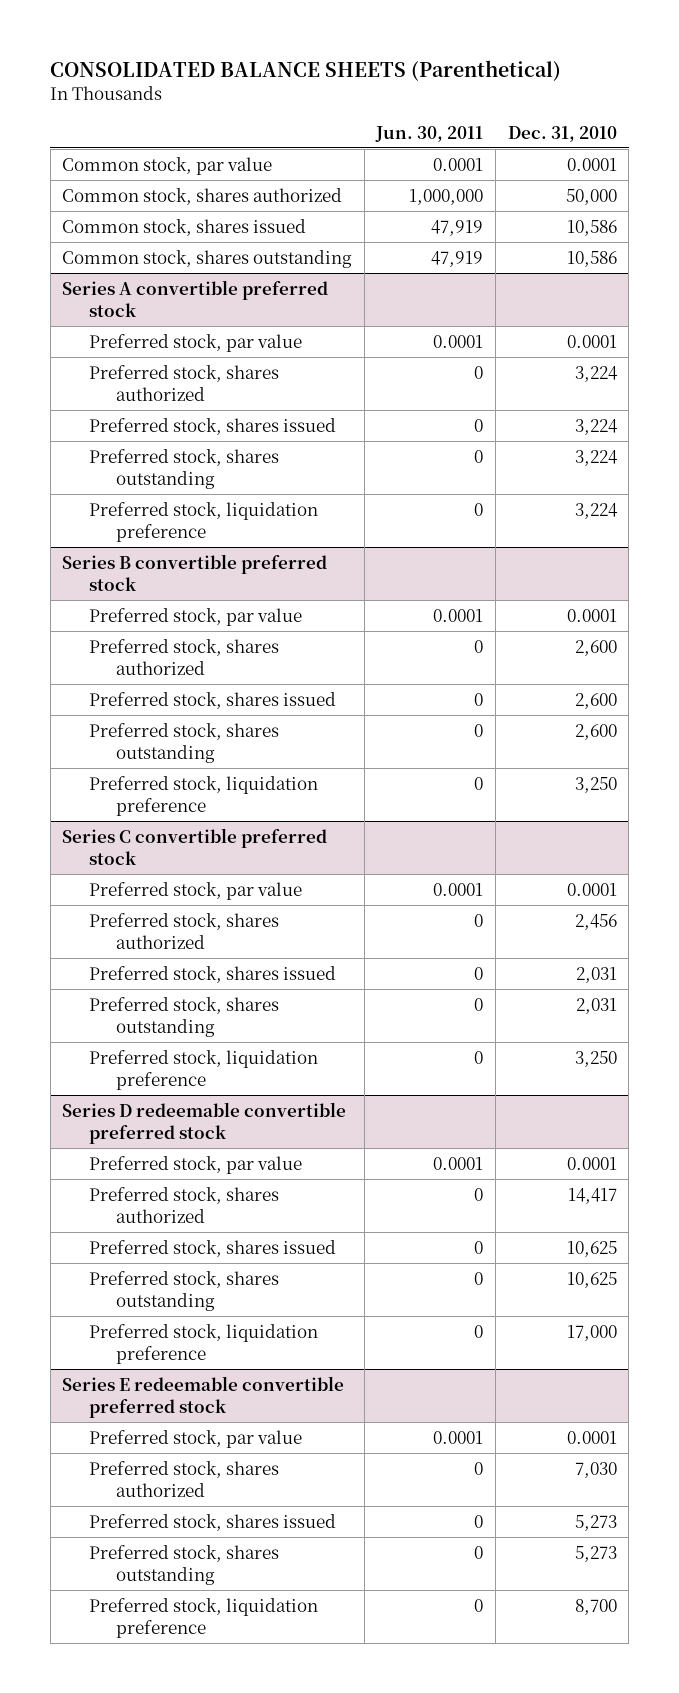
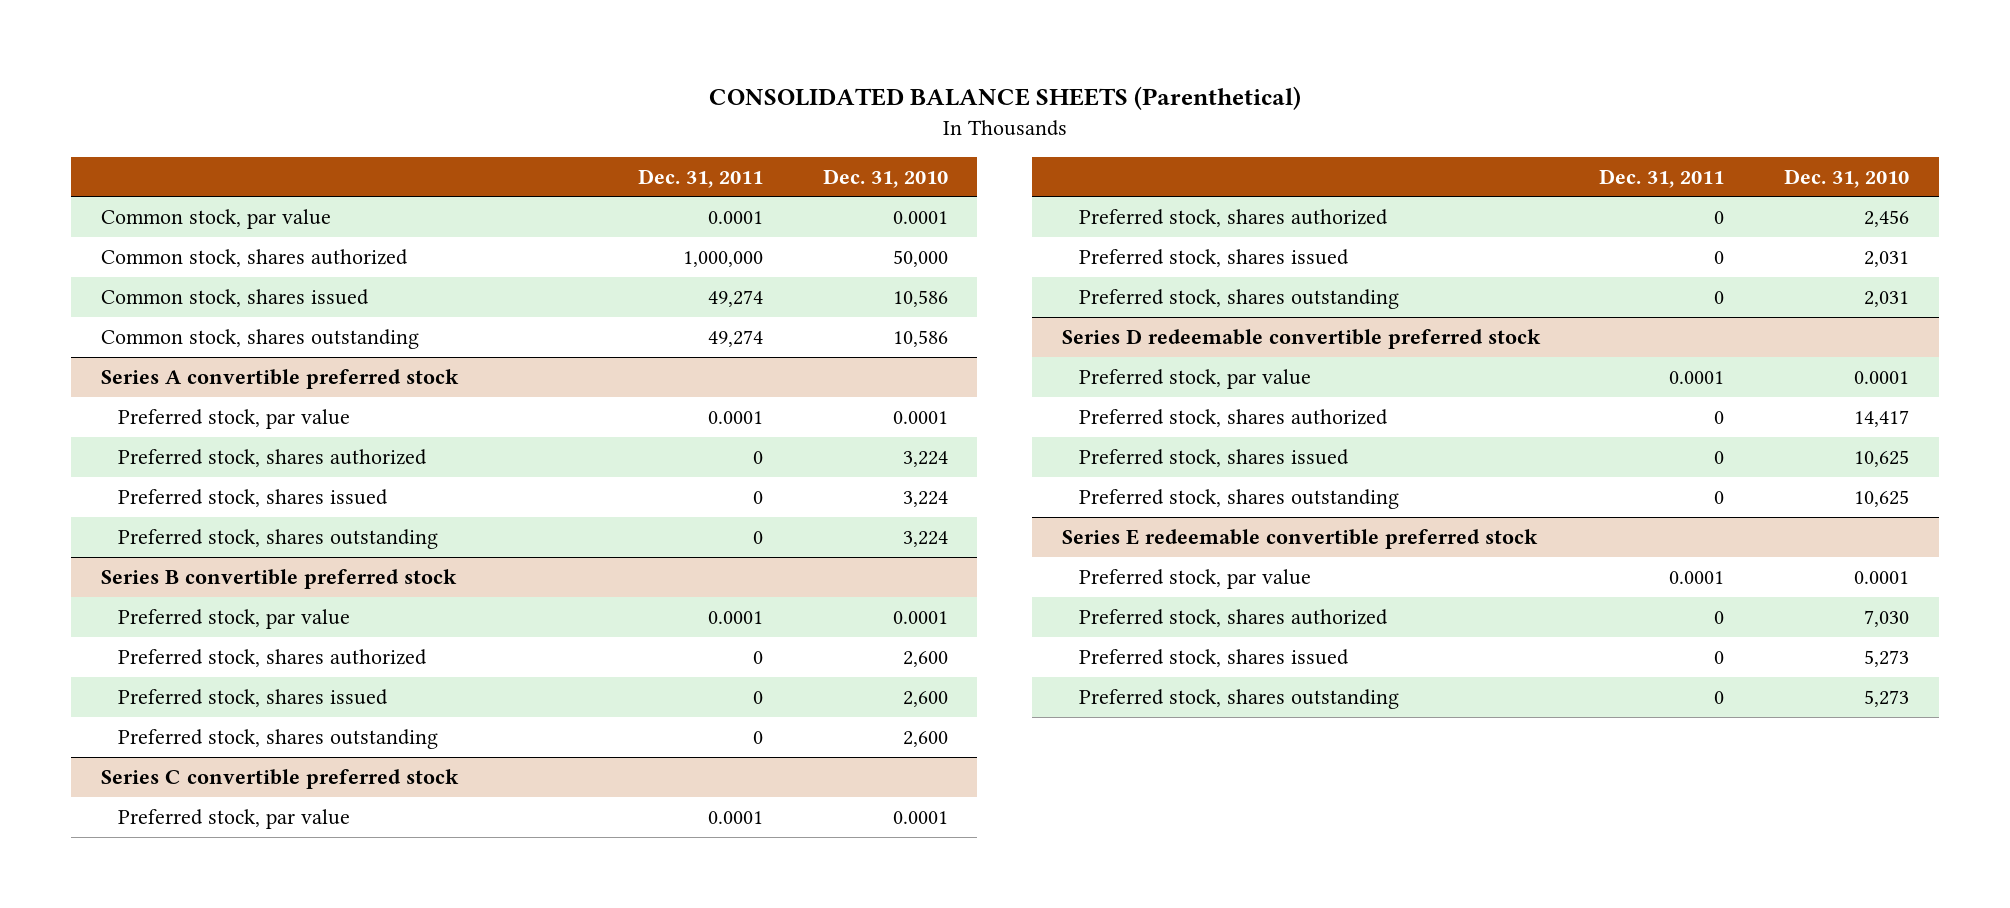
[375,125,484,142] Jun. 30, 2011 -> none
none -> [638,168,764,188] Dec. 31, 2011
[88,501,318,542] Preferred stock, liquidation preference -> none
[88,775,318,816] Preferred stock, liquidation preference -> none
[88,1049,318,1090] Preferred stock, liquidation preference -> none
[88,1323,318,1364] Preferred stock, liquidation preference -> none
[88,1597,318,1638] Preferred stock, liquidation preference -> none

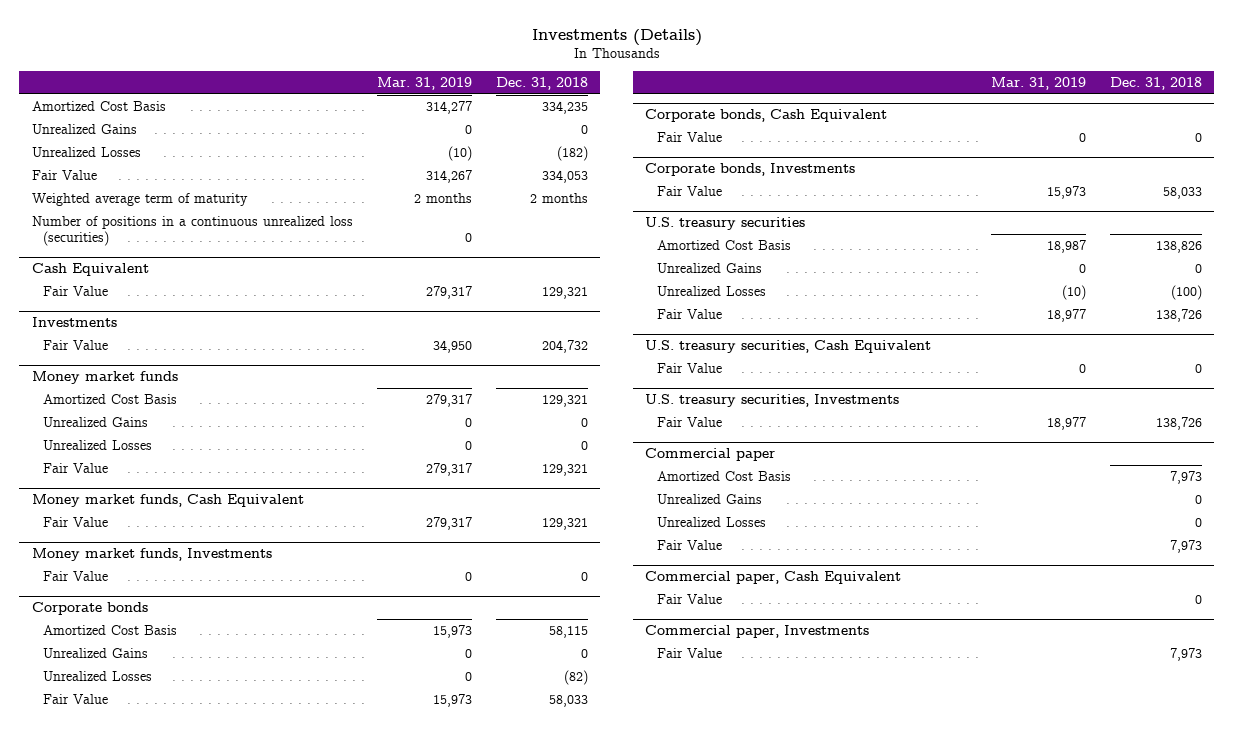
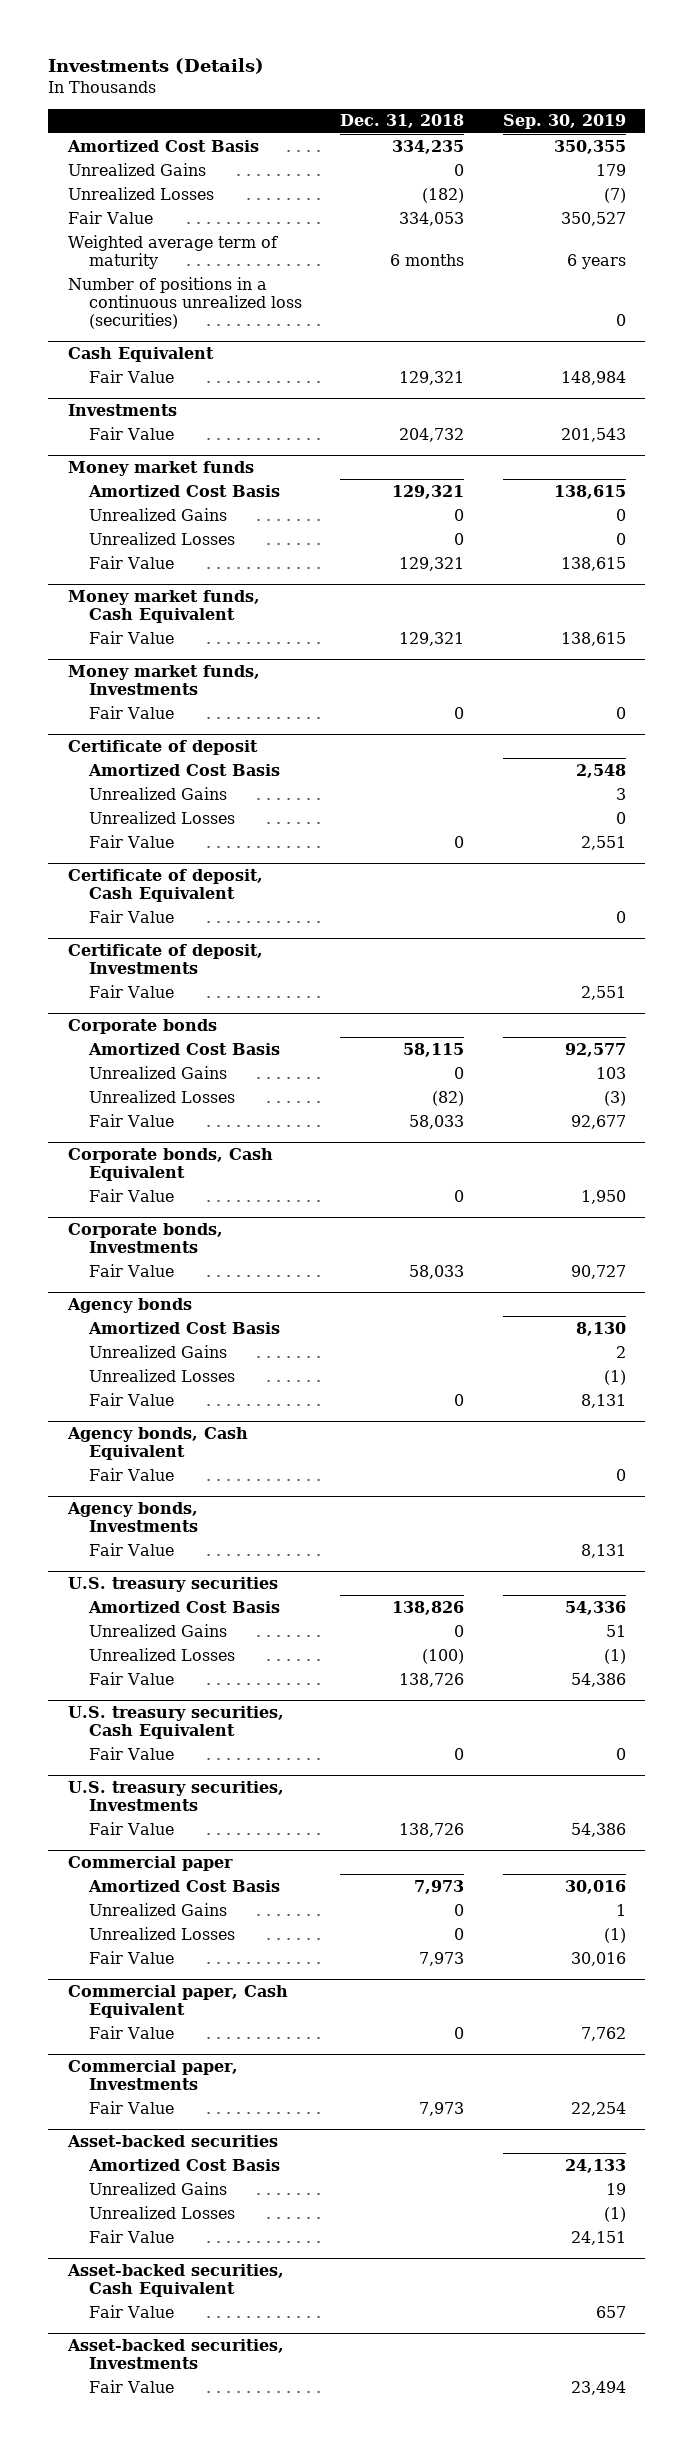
[376,77,472,91] Mar. 31, 2019 -> none
none -> [502,114,626,130] Sep. 30, 2019
[529,192,588,203] 2 months -> [390,253,465,266] 6 months
none -> [67,739,258,755] Certificate of deposit
none -> [87,763,280,776] Amortized Cost Basis
none -> [88,786,227,800] Unrealized Gains
none -> [88,810,235,824] Unrealized Losses
none -> [88,834,174,848] Fair Value
none -> [67,868,263,902] Certificate of deposit, Cash Equivalent
none -> [88,909,174,923] Fair Value
none -> [67,943,263,974] Certificate of deposit, Investments
none -> [88,984,174,998] Fair Value
none -> [66,1297,192,1313] Agency bonds
none -> [87,1321,280,1334] Amortized Cost Basis
none -> [88,1344,227,1358] Unrealized Gains
none -> [88,1368,235,1382] Unrealized Losses
none -> [88,1392,174,1406] Fair Value
none -> [66,1426,248,1460] Agency bonds, Cash Equivalent
none -> [88,1467,174,1481] Fair Value
none -> [66,1501,198,1532] Agency bonds, Investments
none -> [88,1542,174,1556] Fair Value
none -> [66,2134,278,2147] Asset-backed securities
none -> [87,2158,280,2171] Amortized Cost Basis
none -> [88,2181,227,2195] Unrealized Gains
none -> [88,2205,235,2219] Unrealized Losses
none -> [88,2229,174,2243] Fair Value
none -> [66,2263,284,2297] Asset-backed securities, Cash Equivalent
none -> [88,2304,174,2318] Fair Value
none -> [66,2338,284,2369] Asset-backed securities, Investments
none -> [88,2379,174,2393] Fair Value

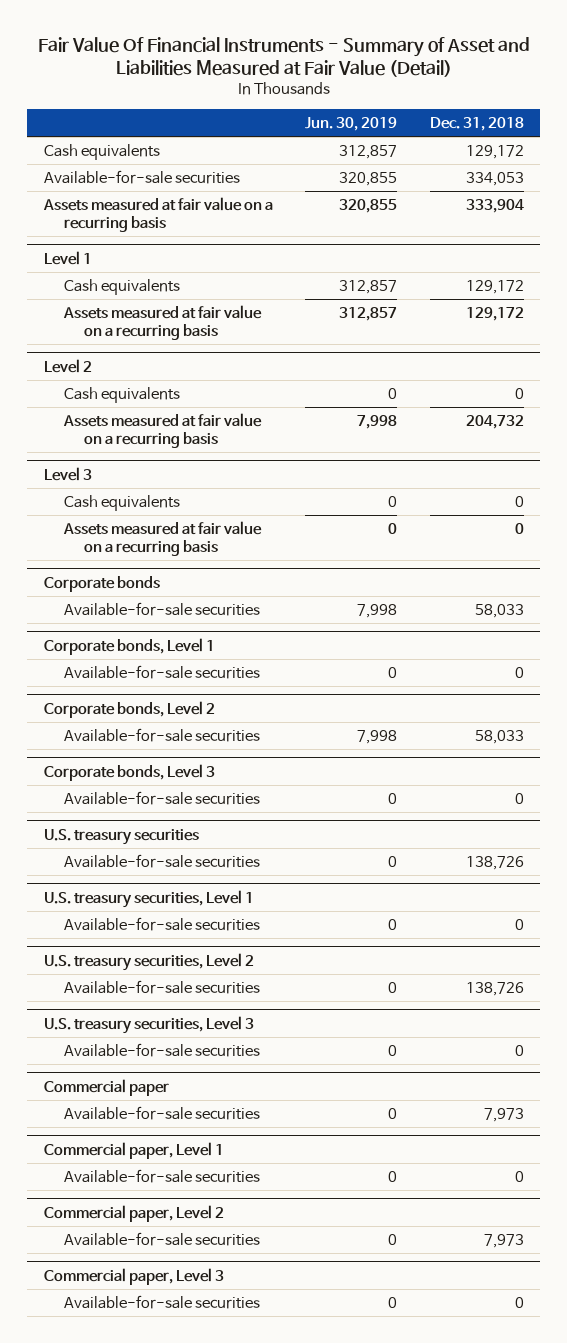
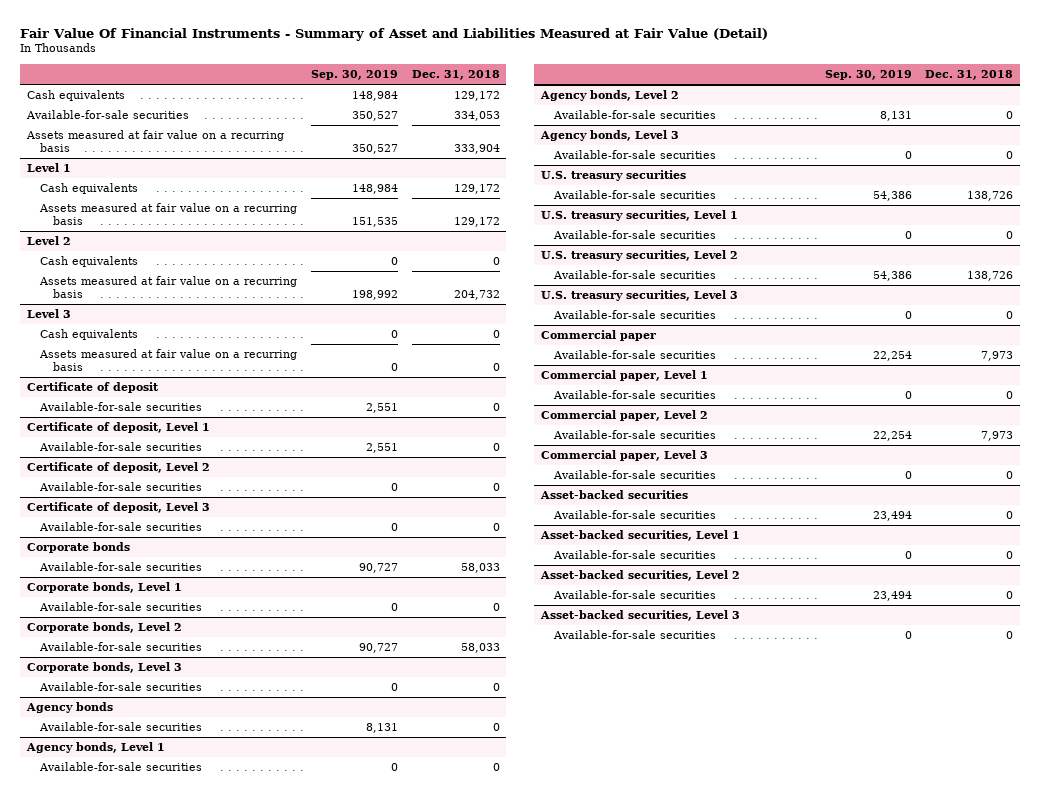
[305,117,398,132] Jun. 30, 2019 -> none
none -> [310,69,398,80] Sep. 30, 2019
none -> [27,382,160,394] Certificate of deposit
none -> [39,402,203,412] Available-for-sale securities
none -> [27,422,211,434] Certificate of deposit, Level 1
none -> [39,442,203,452] Available-for-sale securities
none -> [27,462,211,474] Certificate of deposit, Level 2
none -> [39,482,203,492] Available-for-sale securities
none -> [27,502,211,514] Certificate of deposit, Level 3
none -> [39,522,203,532] Available-for-sale securities
none -> [26,702,114,714] Agency bonds
none -> [39,722,203,732] Available-for-sale securities
none -> [26,742,166,754] Agency bonds, Level 1
none -> [39,762,203,772] Available-for-sale securities
none -> [539,90,679,102] Agency bonds, Level 2
none -> [552,110,716,120] Available-for-sale securities
none -> [539,130,679,142] Agency bonds, Level 3
none -> [552,150,716,160] Available-for-sale securities
none -> [539,490,688,500] Asset-backed securities
none -> [552,510,716,520] Available-for-sale securities
none -> [539,530,740,542] Asset-backed securities, Level 1
none -> [552,550,716,560] Available-for-sale securities
none -> [539,570,740,582] Asset-backed securities, Level 2
none -> [552,590,716,600] Available-for-sale securities
none -> [539,610,740,622] Asset-backed securities, Level 3
none -> [552,630,716,640] Available-for-sale securities

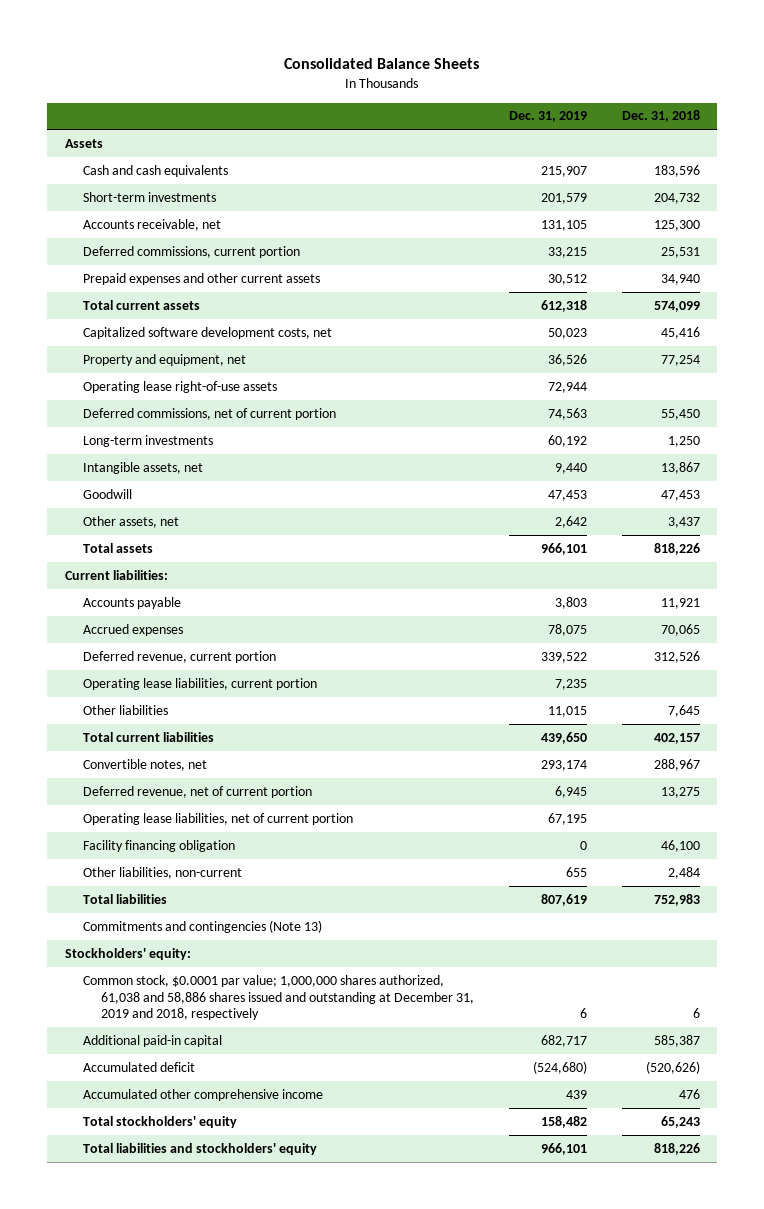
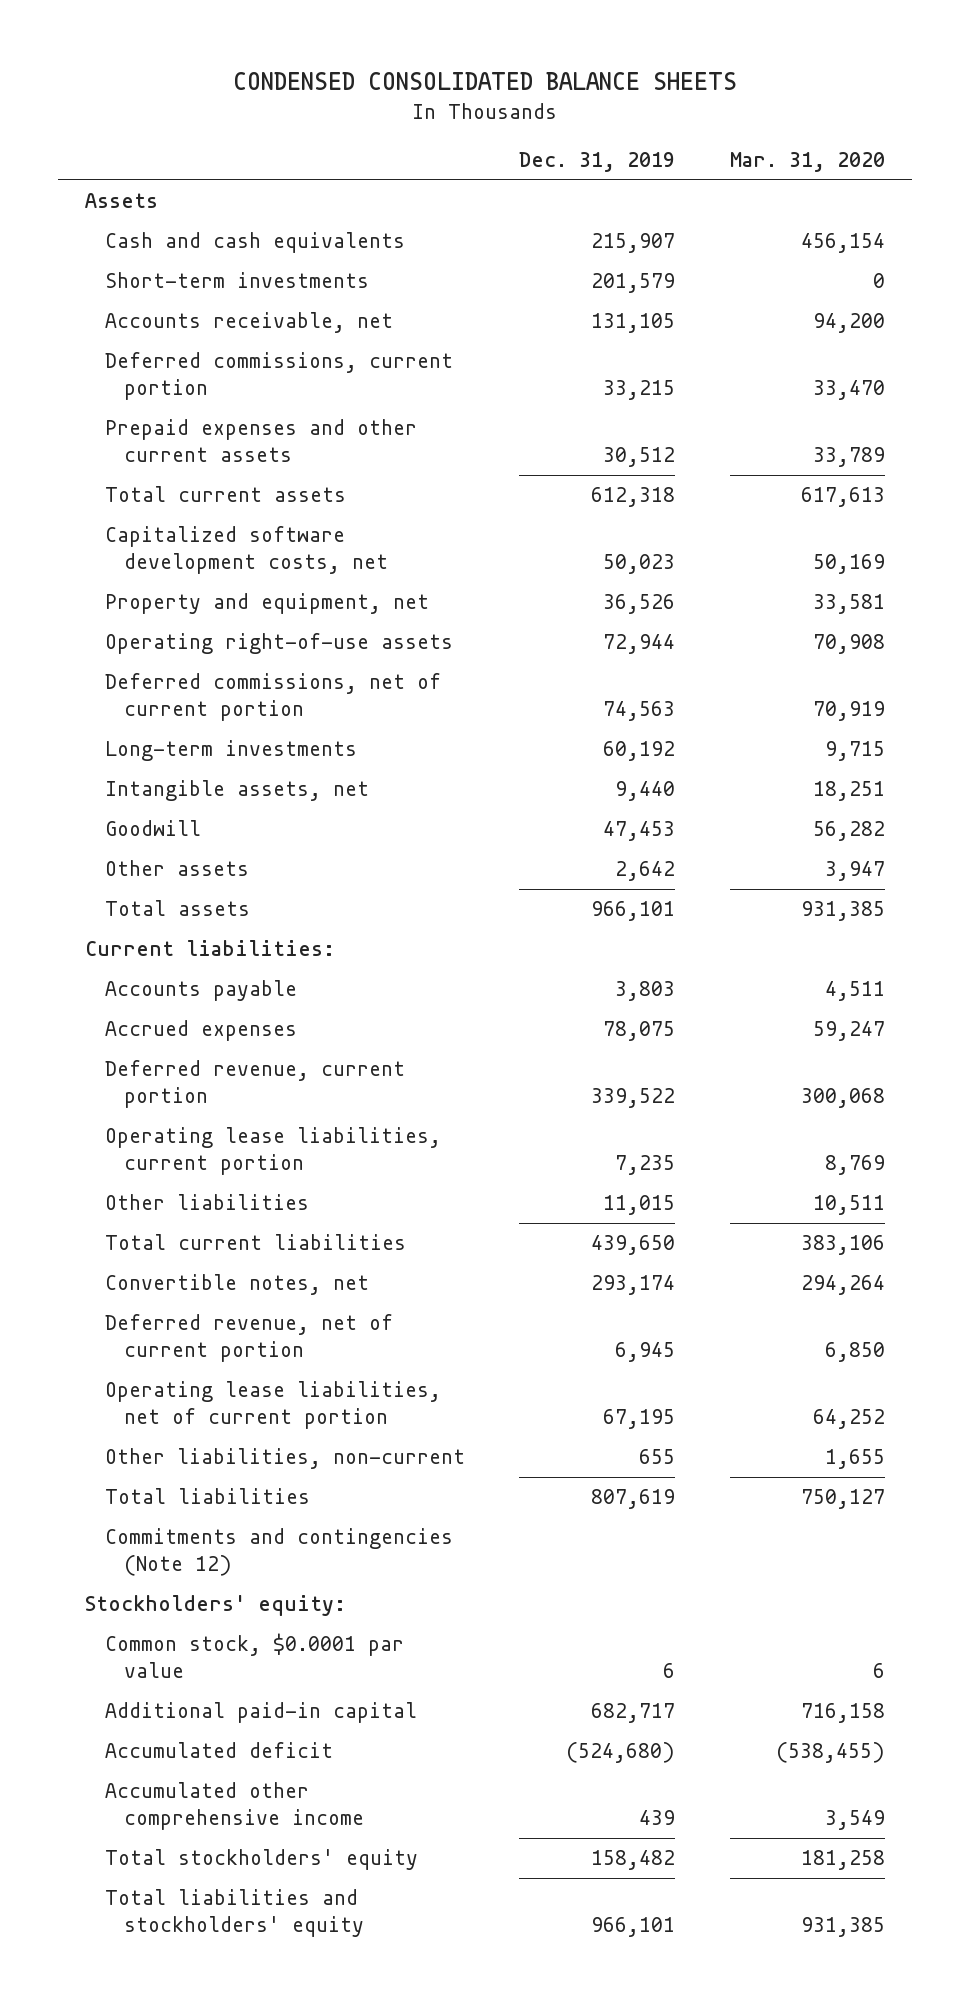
[284,58,480,70] Consolidated Balance Sheets -> [233,72,738,91] CONDENSED CONSOLIDATED BALANCE SHEETS
[621,110,700,123] Dec. 31, 2018 -> none
none -> [729,151,885,172] Mar. 31, 2020
[82,380,277,393] Operating lease right-of-use assets -> [104,633,453,655] Operating right-of-use assets
[82,515,179,528] Other assets, net -> [104,860,249,877] Other assets
[82,839,235,852] Facility financing obligation -> none
[82,919,322,933] Commitments and contingencies (Note 13) -> [104,1528,453,1576] Commitments and contingencies (Note 12)
[82,974,474,1021] Common stock, $0.0001 par value; 1,000,000 shares authorized, 61,038 and 58,886 shares issued and outstanding at December 31, 2019 and 2018, respectively -> [104,1633,404,1678] Common stock, $0.0001 par value

